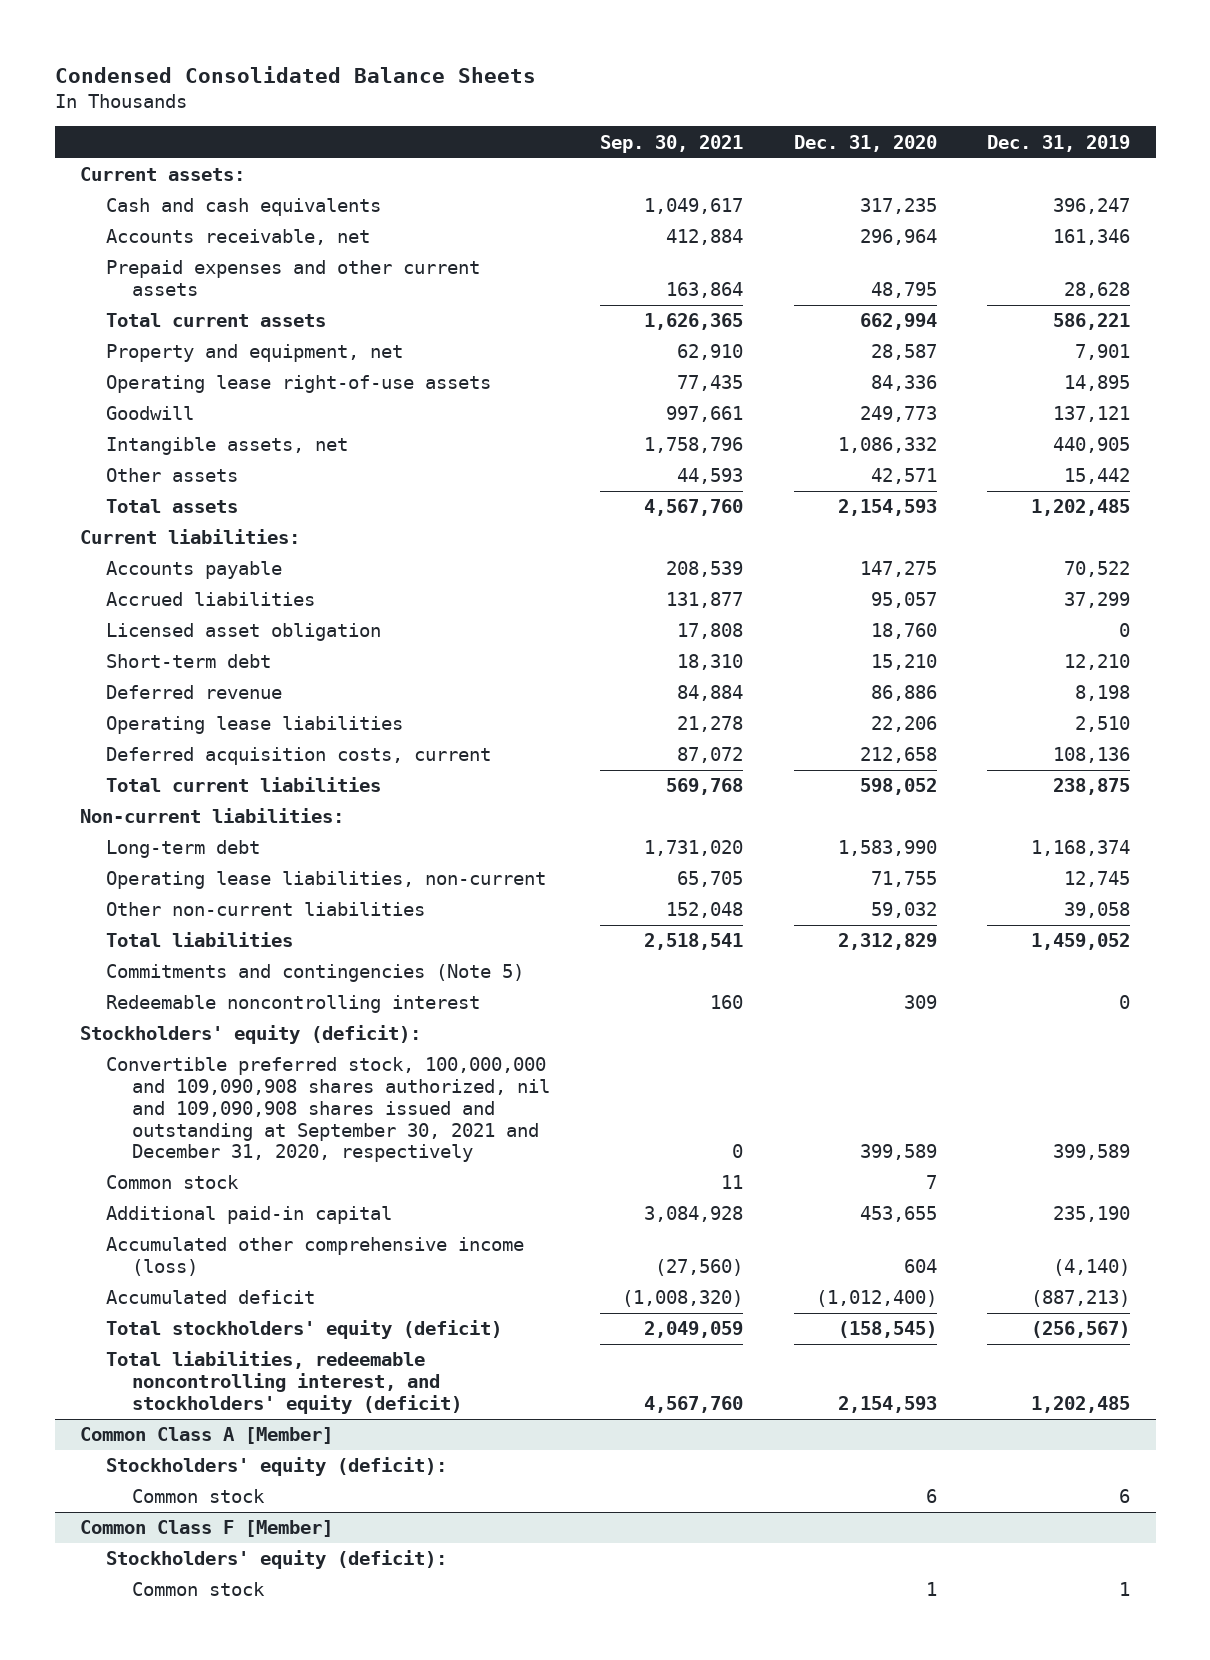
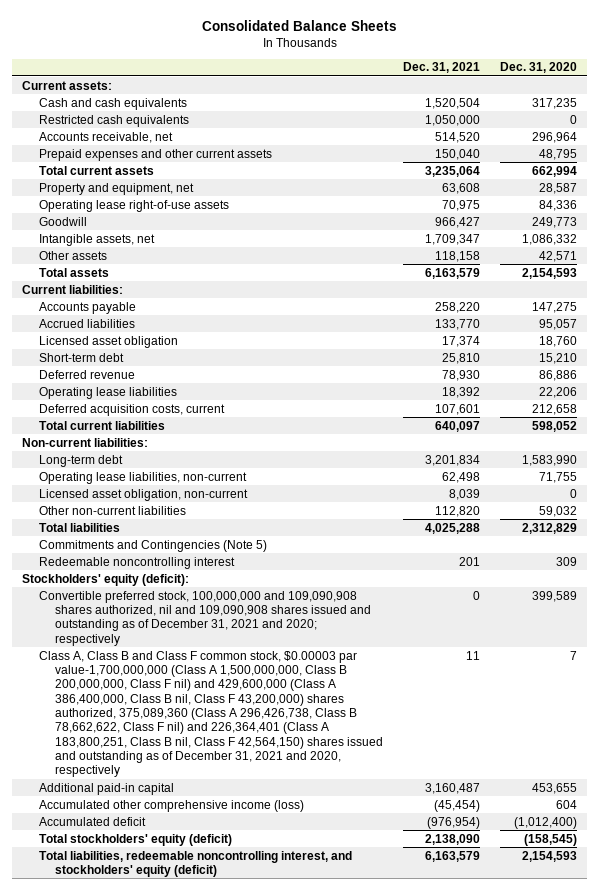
[54,66,536,84] Condensed Consolidated Balance Sheets -> [201,19,397,31] Consolidated Balance Sheets
[600,134,744,153] Sep. 30, 2021 -> none
[987,134,1131,152] Dec. 31, 2019 -> none
none -> [402,62,480,74] Dec. 31, 2021
none -> [38,114,189,127] Restricted cash equivalents
none -> [38,488,248,501] Licensed asset obligation, non-current
[105,964,524,983] Commitments and contingencies (Note 5) -> [38,539,267,552] Commitments and Contingencies (Note 5)
[105,1057,550,1163] Convertible preferred stock, 100,000,000 and 109,090,908 shares authorized, nil and 109,090,908 shares issued and outstanding at September 30, 2021 and December 31, 2020, respectively -> [38,590,371,646] Convertible preferred stock, 100,000,000 and 109,090,908 shares authorized, nil and 109,090,908 shares issued and outstanding as of December 31, 2021 and 2020; respectively
[105,1175,239,1190] Common stock -> [38,650,383,778] Class A, Class B and Class F common stock, $0.00003 par value-1,700,000,000 (Class A 1,500,000,000, Class B 200,000,000, Class F nil) and 429,600,000 (Class A 386,400,000, Class B nil, Class F 43,200,000) shares authorized, 375,089,360 (Class A 296,426,738, Class B 78,662,622, Class F nil) and 226,364,401 (Class A 183,800,251, Class B nil, Class F 42,564,150) shares issued and outstanding as of December 31, 2021 and 2020, respectively
[80,1427,334,1445] Common Class A [Member] -> none
[105,1457,447,1477] Stockholders' equity (deficit): -> none
[131,1489,265,1504] Common stock -> none
[80,1520,334,1538] Common Class F [Member] -> none
[105,1550,447,1570] Stockholders' equity (deficit): -> none
[131,1582,265,1597] Common stock -> none

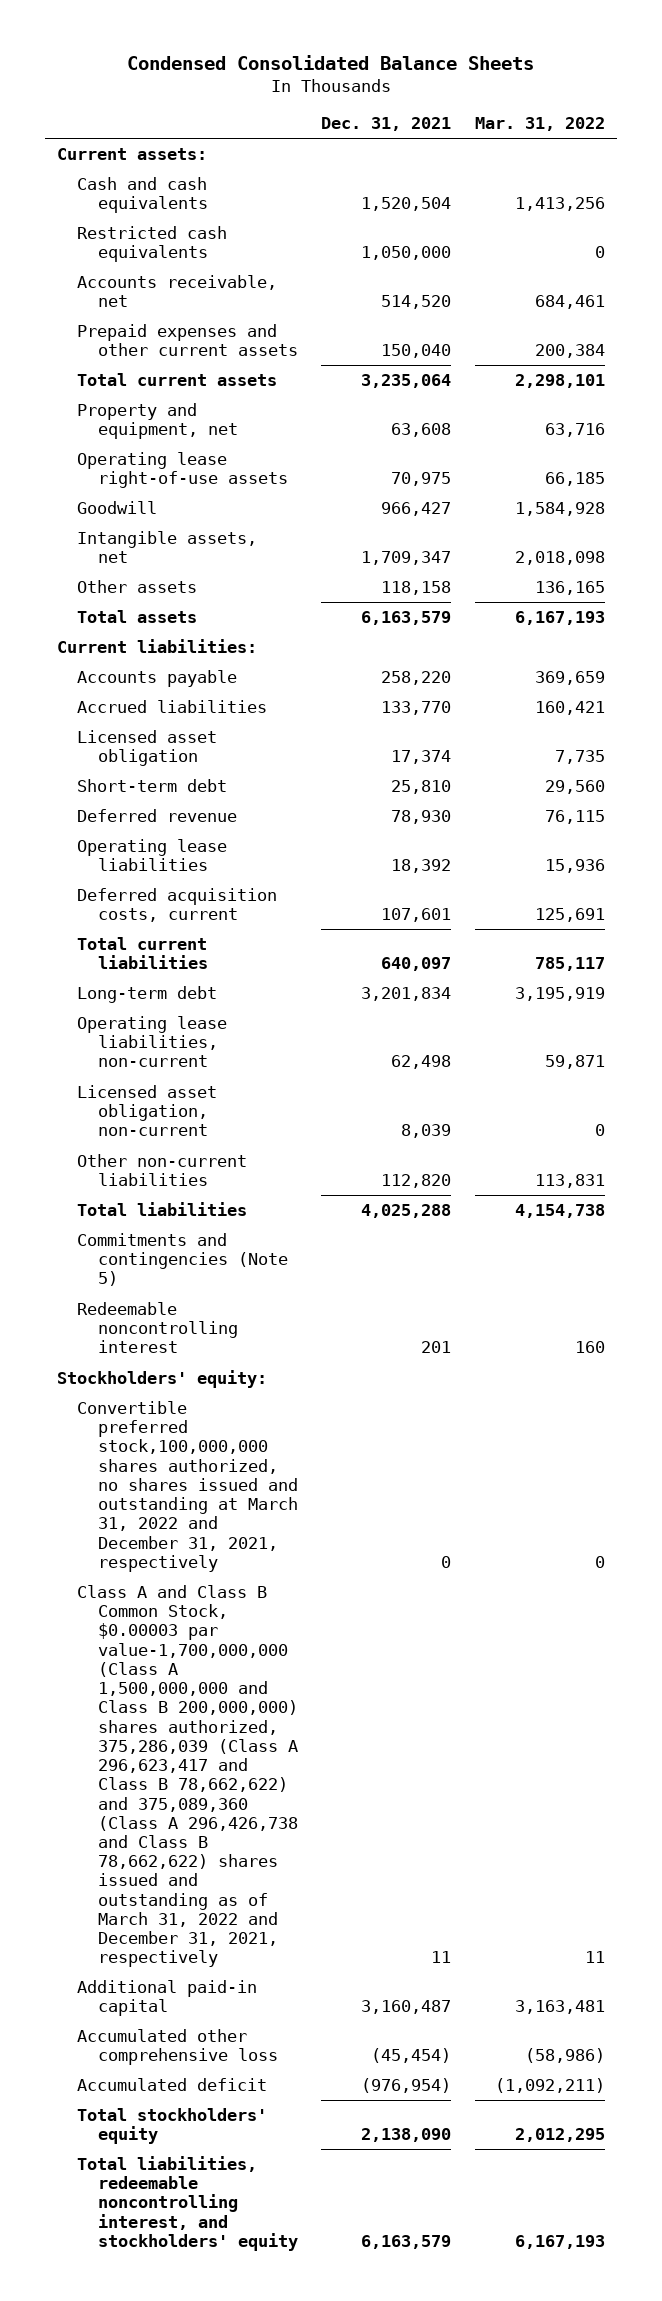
[201,19,397,31] Consolidated Balance Sheets -> [126,54,534,70] Condensed Consolidated Balance Sheets
[499,62,577,74] Dec. 31, 2020 -> none
none -> [475,117,606,132] Mar. 31, 2022
[22,437,149,447] Non-current liabilities: -> none
[38,539,267,552] Commitments and Contingencies (Note 5) -> [77,1233,288,1287] Commitments and contingencies (Note 5)
[22,573,190,586] Stockholders' equity (deficit): -> [56,1370,267,1389] Stockholders' equity:
[38,590,371,646] Convertible preferred stock, 100,000,000 and 109,090,908 shares authorized, nil and 109,090,908 shares issued and outstanding as of December 31, 2021 and 2020; respectively -> [77,1401,298,1572] Convertible preferred stock,100,000,000 shares authorized, no shares issued and outstanding at March 31, 2022 and December 31, 2021, respectively
[38,650,383,778] Class A, Class B and Class F common stock, $0.00003 par value-1,700,000,000 (Class A 1,500,000,000, Class B 200,000,000, Class F nil) and 429,600,000 (Class A 386,400,000, Class B nil, Class F 43,200,000) shares authorized, 375,089,360 (Class A 296,426,738, Class B 78,662,622, Class F nil) and 226,364,401 (Class A 183,800,251, Class B nil, Class F 42,564,150) shares issued and outstanding as of December 31, 2021 and 2020, respectively -> [77,1585,298,1968] Class A and Class B Common Stock, $0.00003 par value-1,700,000,000 (Class A 1,500,000,000 and Class B 200,000,000) shares authorized, 375,286,039 (Class A 296,623,417 and Class B 78,662,622) and 375,089,360 (Class A 296,426,738 and Class B 78,662,622) shares issued and outstanding as of March 31, 2022 and December 31, 2021, respectively
[38,799,304,812] Accumulated other comprehensive income (loss) -> [77,2029,278,2066] Accumulated other comprehensive loss
[38,833,232,846] Total stockholders' equity (deficit) -> [77,2108,268,2145] Total stockholders' equity
[38,850,352,877] Total liabilities, redeemable noncontrolling interest, and stockholders' equity (deficit) -> [77,2156,298,2251] Total liabilities, redeemable noncontrolling interest, and stockholders' equity

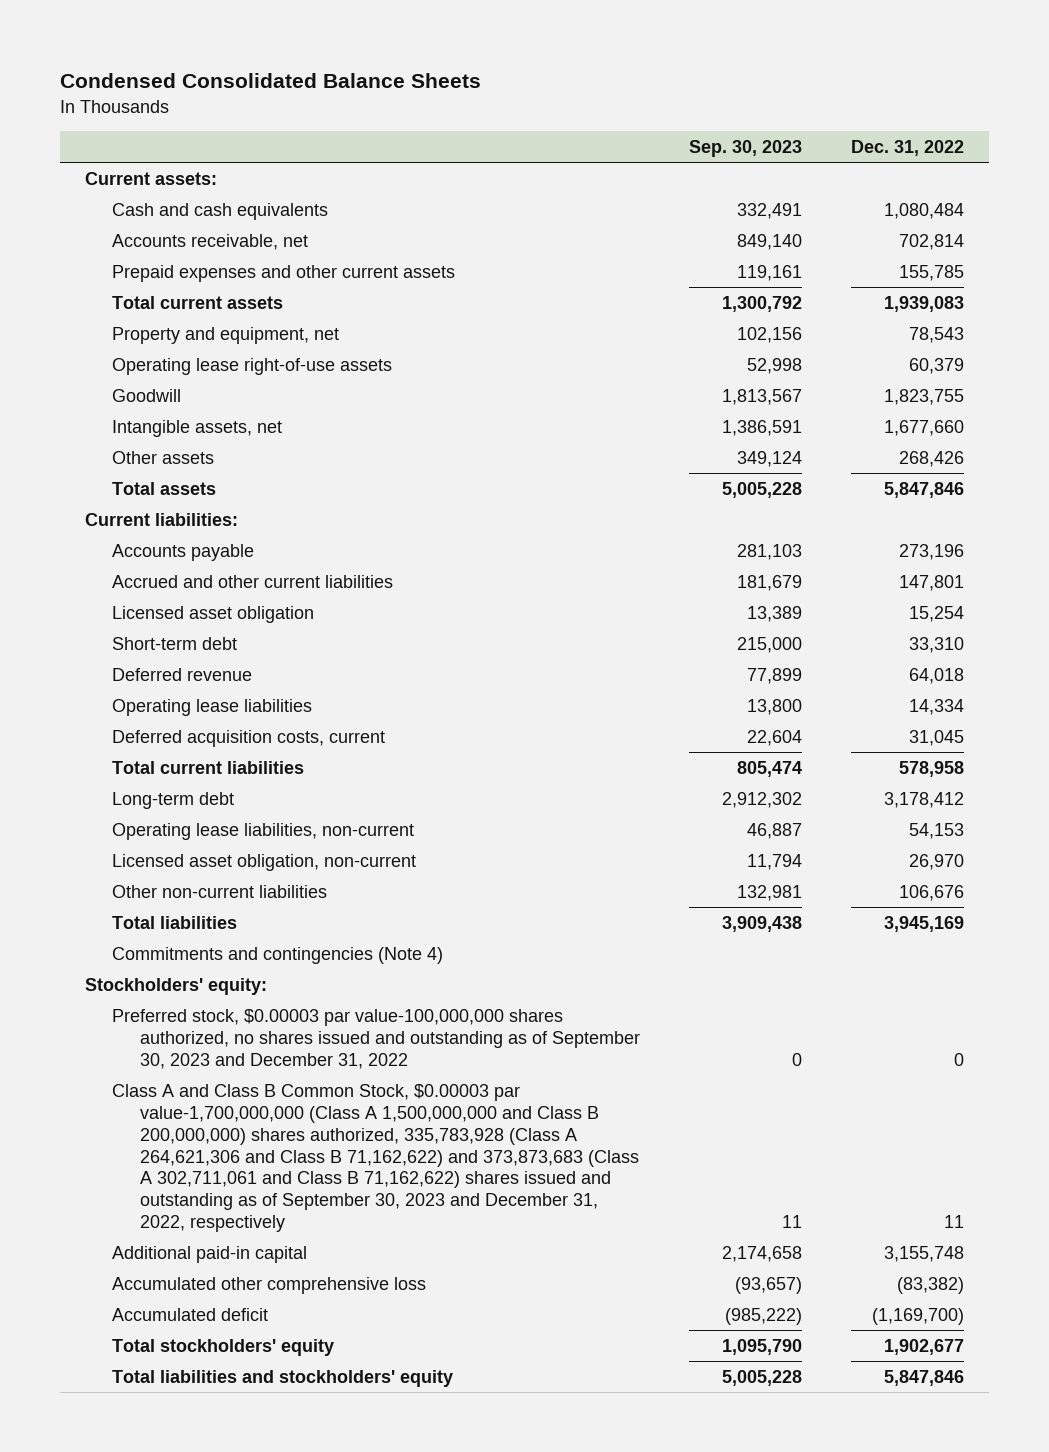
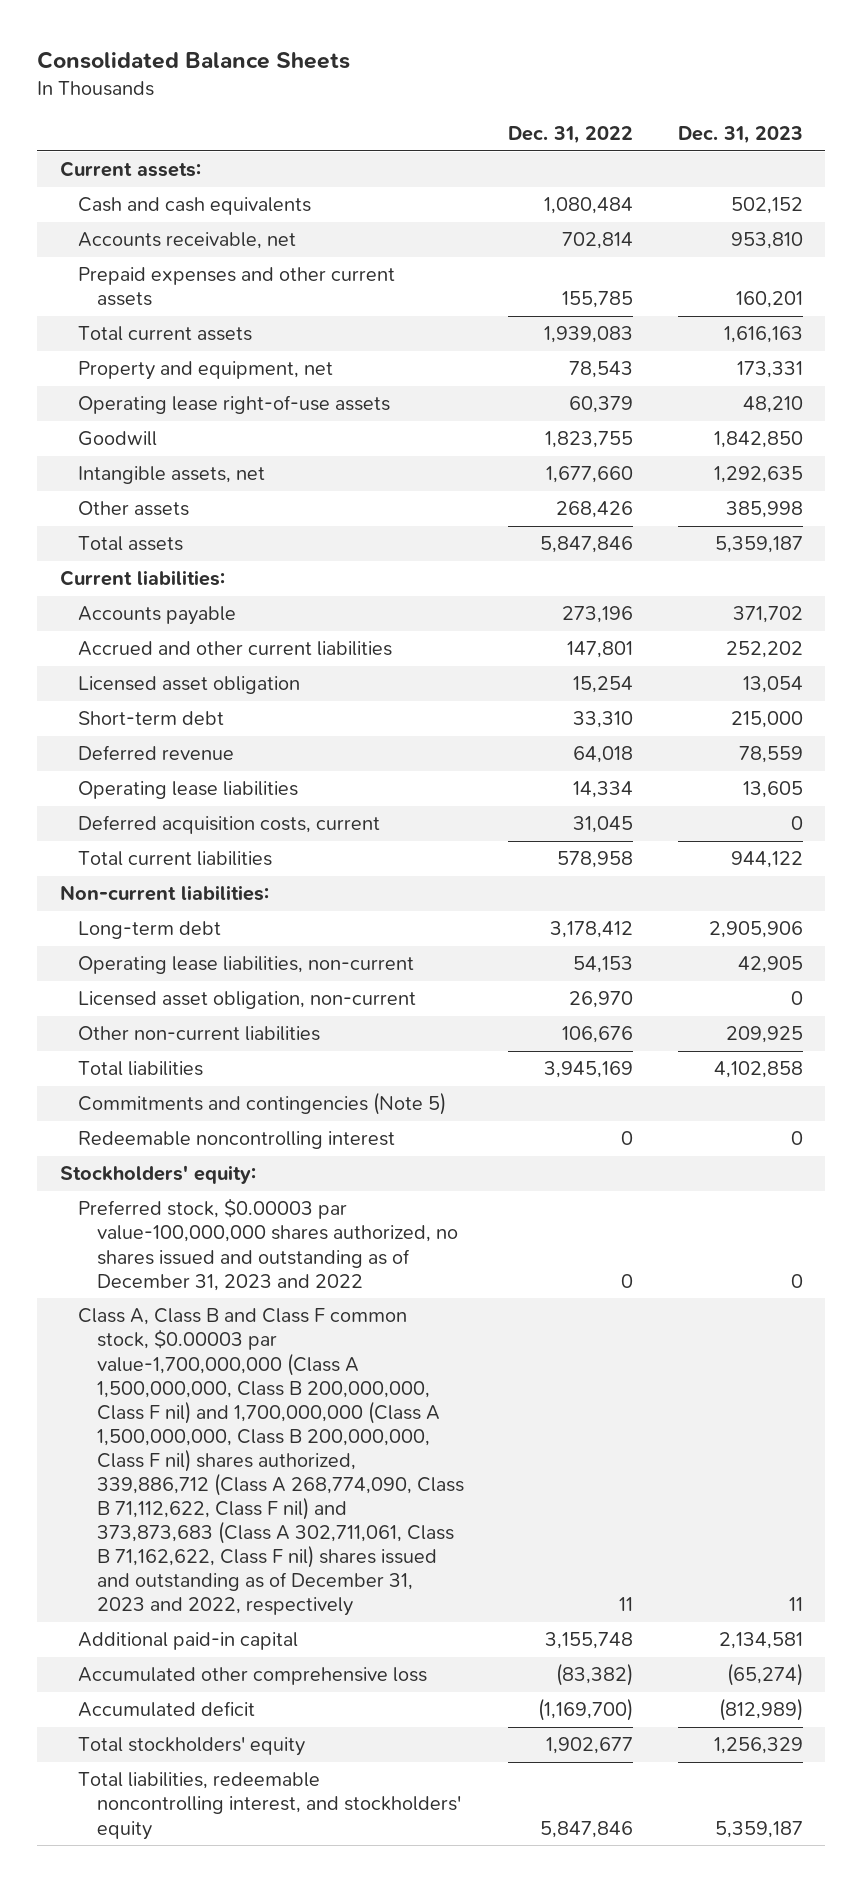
[60,73,482,89] Condensed Consolidated Balance Sheets -> [37,51,351,70] Consolidated Balance Sheets
[688,140,802,158] Sep. 30, 2023 -> none
none -> [677,125,803,144] Dec. 31, 2023
none -> [59,885,269,902] Non-current liabilities:
[112,946,444,964] Commitments and contingencies (Note 4) -> [78,1092,447,1116] Commitments and contingencies (Note 5)
none -> [78,1131,396,1150] Redeemable noncontrolling interest
[112,1008,640,1069] Preferred stock, $0.00003 par value-100,000,000 shares authorized, no shares issued and outstanding as of September 30, 2023 and December 31, 2022 -> [78,1198,459,1291] Preferred stock, $0.00003 par value-100,000,000 shares authorized, no shares issued and outstanding as of December 31, 2023 and 2022
[112,1083,639,1233] Class A and Class B Common Stock, $0.00003 par value-1,700,000,000 (Class A 1,500,000,000 and Class B 200,000,000) shares authorized, 335,783,928 (Class A 264,621,306 and Class B 71,162,622) and 373,873,683 (Class A 302,711,061 and Class B 71,162,622) shares issued and outstanding as of September 30, 2023 and December 31, 2022, respectively -> [78,1308,465,1617] Class A, Class B and Class F common stock, $0.00003 par value-1,700,000,000 (Class A 1,500,000,000, Class B 200,000,000, Class F nil) and 1,700,000,000 (Class A 1,500,000,000, Class B 200,000,000, Class F nil) shares authorized, 339,886,712 (Class A 268,774,090, Class B 71,112,622, Class F nil) and 373,873,683 (Class A 302,711,061, Class B 71,162,622, Class F nil) shares issued and outstanding as of December 31, 2023 and 2022, respectively
[112,1369,454,1387] Total liabilities and stockholders' equity -> [78,1772,462,1840] Total liabilities, redeemable noncontrolling interest, and stockholders' equity

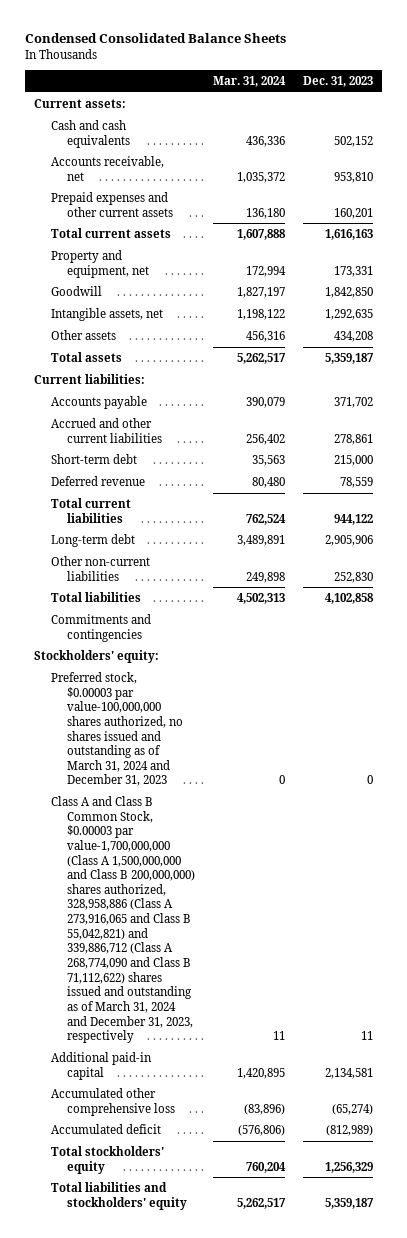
[37,51,351,70] Consolidated Balance Sheets -> [25,33,287,44] Condensed Consolidated Balance Sheets
[508,125,634,144] Dec. 31, 2022 -> none
none -> [212,76,286,88] Mar. 31, 2024
[78,395,391,415] Operating lease right-of-use assets -> none
[725,501,803,519] 385,998 -> [333,330,373,342] 434,208
[78,676,301,695] Licensed asset obligation -> none
[725,641,803,659] 252,202 -> [333,433,373,445] 278,861
[78,781,299,800] Operating lease liabilities -> none
[78,815,381,835] Deferred acquisition costs, current -> none
[59,885,269,902] Non-current liabilities: -> none
[78,956,415,975] Operating lease liabilities, non-current -> none
[78,991,417,1010] Licensed asset obligation, non-current -> none
[725,1026,803,1044] 209,925 -> [333,571,373,583] 252,830
[78,1131,396,1150] Redeemable noncontrolling interest -> none
[78,1092,447,1116] Commitments and contingencies (Note 5) -> [50,613,151,642] Commitments and contingencies
[78,1198,459,1291] Preferred stock, $0.00003 par value-100,000,000 shares authorized, no shares issued and outstanding as of December 31, 2023 and 2022 -> [50,671,184,787] Preferred stock, $0.00003 par value-100,000,000 shares authorized, no shares issued and outstanding as of March 31, 2024 and December 31, 2023
[78,1308,465,1617] Class A, Class B and Class F common stock, $0.00003 par value-1,700,000,000 (Class A 1,500,000,000, Class B 200,000,000, Class F nil) and 1,700,000,000 (Class A 1,500,000,000, Class B 200,000,000, Class F nil) shares authorized, 339,886,712 (Class A 268,774,090, Class B 71,112,622, Class F nil) and 373,873,683 (Class A 302,711,061, Class B 71,162,622, Class F nil) shares issued and outstanding as of December 31, 2023 and 2022, respectively -> [50,795,196,1044] Class A and Class B Common Stock, $0.00003 par value-1,700,000,000 (Class A 1,500,000,000 and Class B 200,000,000) shares authorized, 328,958,886 (Class A 273,916,065 and Class B 55,042,821) and 339,886,712 (Class A 268,774,090 and Class B 71,112,622) shares issued and outstanding as of March 31, 2024 and December 31, 2023, respectively
[78,1772,462,1840] Total liabilities, redeemable noncontrolling interest, and stockholders' equity -> [50,1181,188,1210] Total liabilities and stockholders' equity

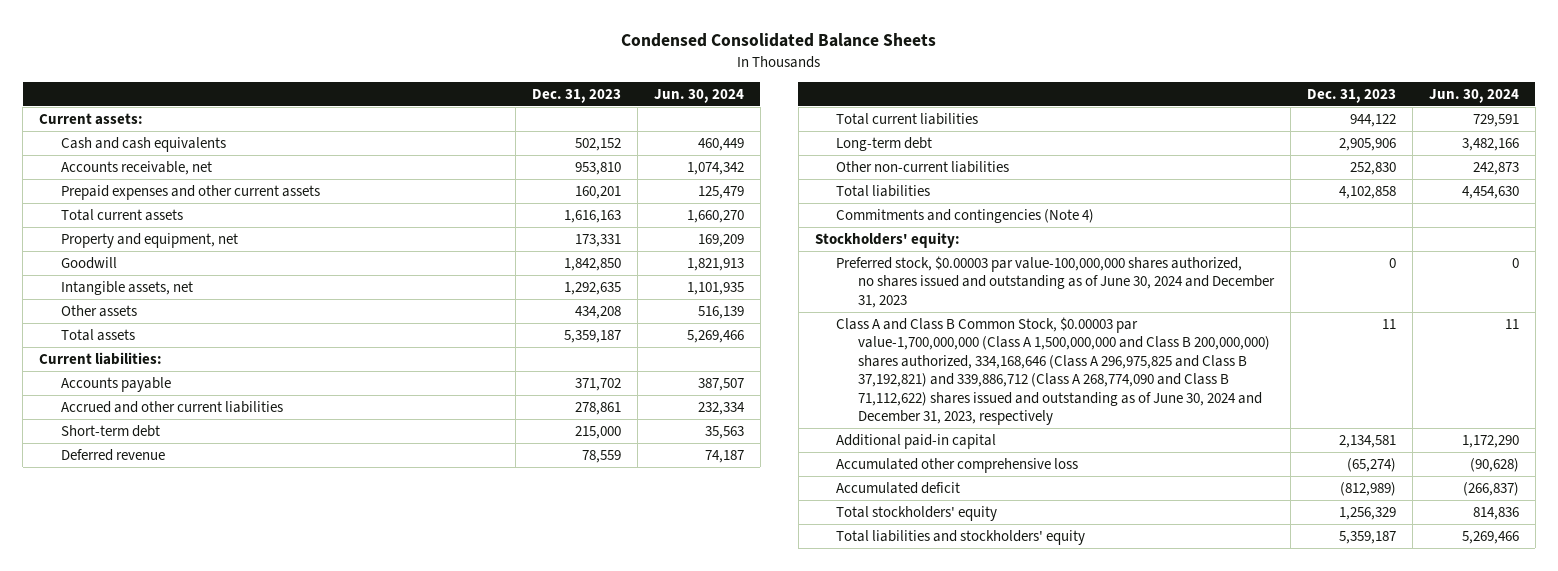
[212,76,286,88] Mar. 31, 2024 -> none
none -> [653,88,744,103] Jun. 30, 2024
[50,613,151,642] Commitments and contingencies -> [836,208,1095,223] Commitments and contingencies (Note 4)
[50,671,184,787] Preferred stock, $0.00003 par value-100,000,000 shares authorized, no shares issued and outstanding as of March 31, 2024 and December 31, 2023 -> [836,255,1275,308] Preferred stock, $0.00003 par value-100,000,000 shares authorized, no shares issued and outstanding as of June 30, 2024 and December 31, 2023
[50,795,196,1044] Class A and Class B Common Stock, $0.00003 par value-1,700,000,000 (Class A 1,500,000,000 and Class B 200,000,000) shares authorized, 328,958,886 (Class A 273,916,065 and Class B 55,042,821) and 339,886,712 (Class A 268,774,090 and Class B 71,112,622) shares issued and outstanding as of March 31, 2024 and December 31, 2023, respectively -> [836,316,1270,426] Class A and Class B Common Stock, $0.00003 par value-1,700,000,000 (Class A 1,500,000,000 and Class B 200,000,000) shares authorized, 334,168,646 (Class A 296,975,825 and Class B 37,192,821) and 339,886,712 (Class A 268,774,090 and Class B 71,112,622) shares issued and outstanding as of June 30, 2024 and December 31, 2023, respectively

